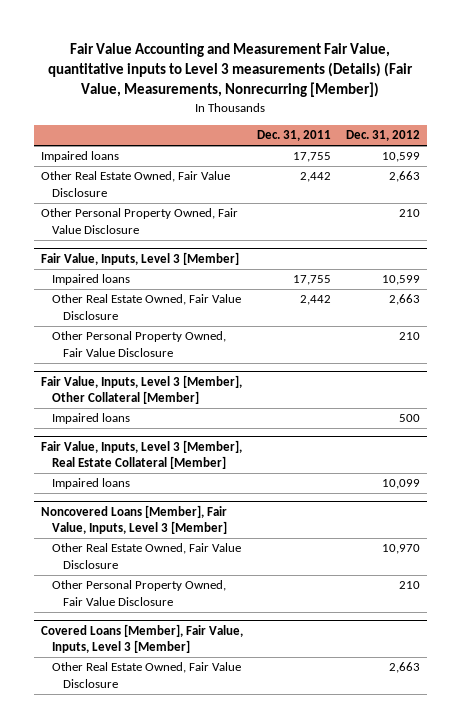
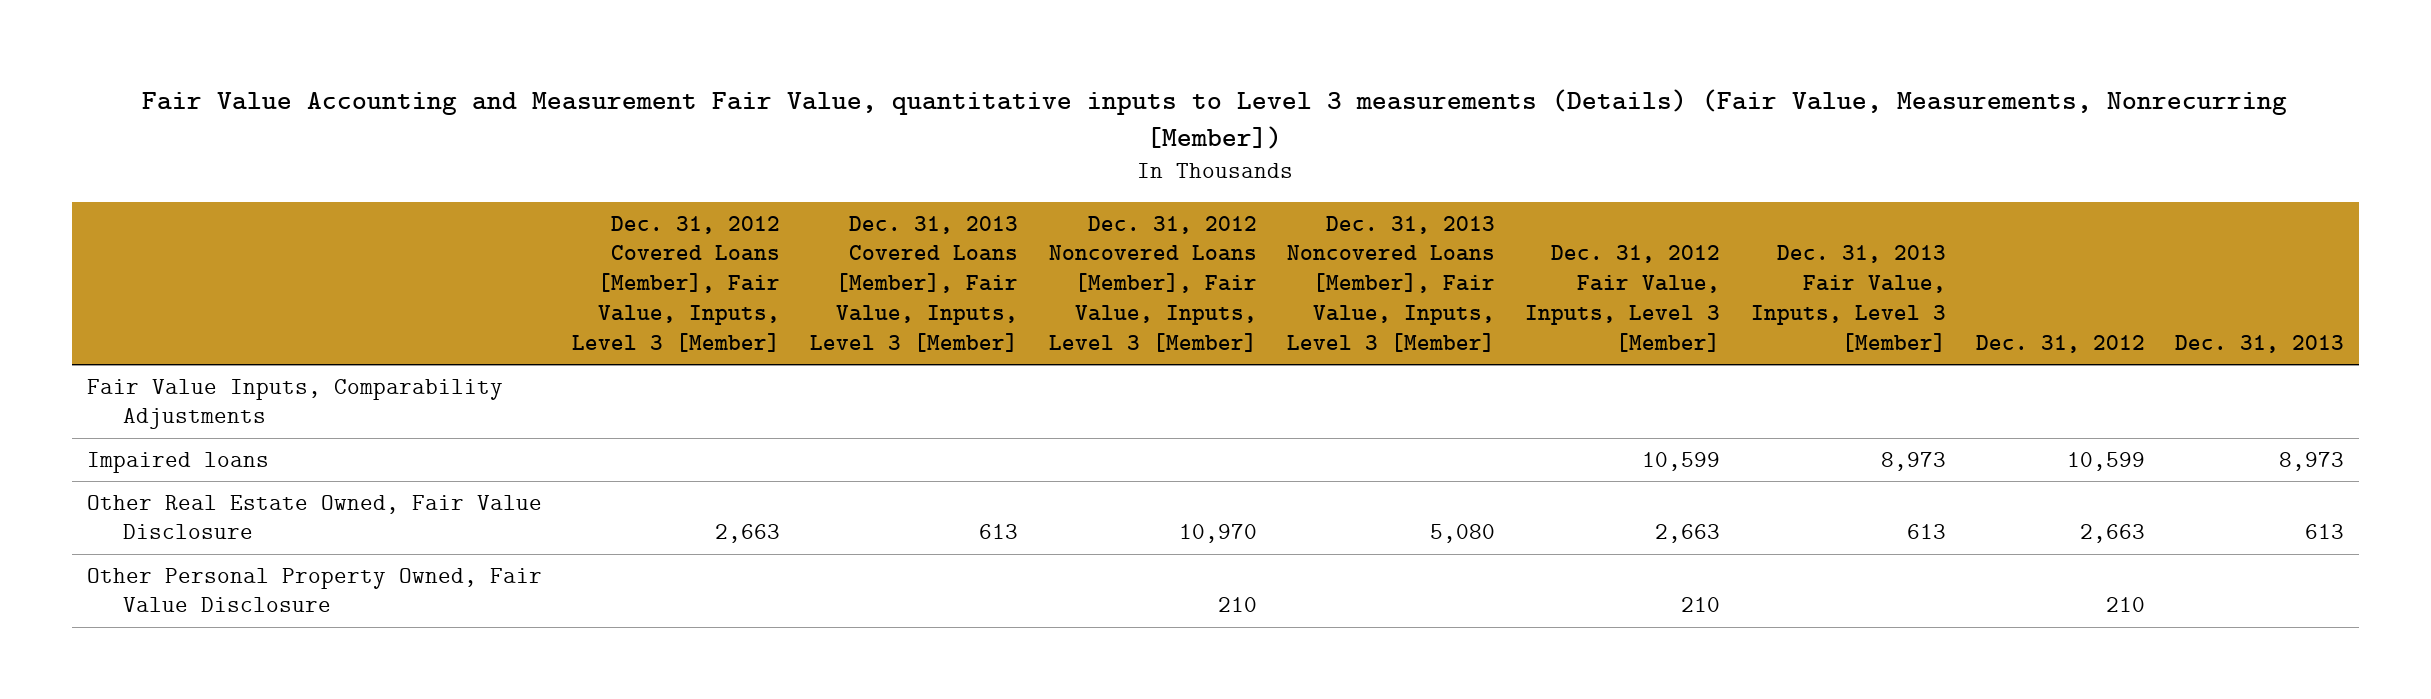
[257,130,332,142] Dec. 31, 2011 -> none
none -> [572,215,781,352] Dec. 31, 2012 Covered Loans [Member], Fair Value, Inputs, Level 3 [Member]
none -> [810,215,1019,352] Dec. 31, 2013 Covered Loans [Member], Fair Value, Inputs, Level 3 [Member]
none -> [1048,215,1257,352] Dec. 31, 2012 Noncovered Loans [Member], Fair Value, Inputs, Level 3 [Member]
none -> [1286,215,1495,352] Dec. 31, 2013 Noncovered Loans [Member], Fair Value, Inputs, Level 3 [Member]
none -> [1525,245,1721,352] Dec. 31, 2012 Fair Value, Inputs, Level 3 [Member]
none -> [1750,245,1946,352] Dec. 31, 2013 Fair Value, Inputs, Level 3 [Member]
none -> [2175,334,2345,353] Dec. 31, 2013
[41,151,120,163] Impaired loans -> none
[41,171,231,197] Other Real Estate Owned, Fair Value Disclosure -> none
[41,208,239,234] Other Personal Property Owned, Fair Value Disclosure -> none
[41,251,240,265] Fair Value, Inputs, Level 3 [Member] -> none
none -> [86,378,503,430] Fair Value Inputs, Comparability Adjustments
[41,374,243,404] Fair Value, Inputs, Level 3 [Member], Other Collateral [Member] -> none
[52,413,131,425] Impaired loans -> none
[41,439,243,469] Fair Value, Inputs, Level 3 [Member], Real Estate Collateral [Member] -> none
[52,478,131,490] Impaired loans -> none
[41,504,228,534] Noncovered Loans [Member], Fair Value, Inputs, Level 3 [Member] -> none
[52,543,242,569] Other Real Estate Owned, Fair Value Disclosure -> none
[52,580,227,606] Other Personal Property Owned, Fair Value Disclosure -> none
[41,623,244,653] Covered Loans [Member], Fair Value, Inputs, Level 3 [Member] -> none
[52,662,242,688] Other Real Estate Owned, Fair Value Disclosure -> none

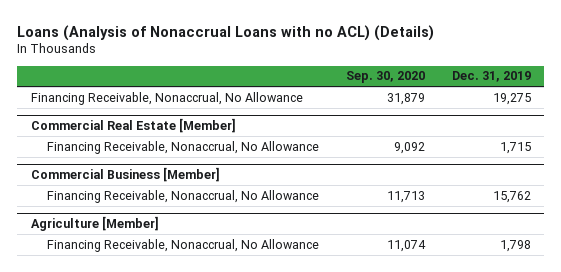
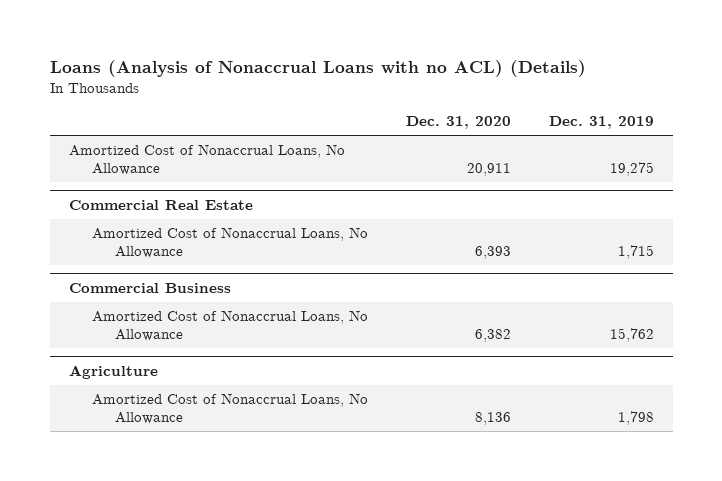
[345,71,425,84] Sep. 30, 2020 -> none
none -> [405,116,511,130] Dec. 31, 2020
[30,91,303,105] Financing Receivable, Nonaccrual, No Allowance -> [68,144,345,175] Amortized Cost of Nonaccrual Loans, No Allowance
[30,118,236,134] Commercial Real Estate [Member] -> [68,199,253,210] Commercial Real Estate
[47,140,320,154] Financing Receivable, Nonaccrual, No Allowance -> [92,227,369,258] Amortized Cost of Nonaccrual Loans, No Allowance
[30,167,220,183] Commercial Business [Member] -> [68,282,231,293] Commercial Business
[47,189,320,203] Financing Receivable, Nonaccrual, No Allowance -> [92,310,369,341] Amortized Cost of Nonaccrual Loans, No Allowance
[30,216,159,232] Agriculture [Member] -> [68,364,158,379] Agriculture
[47,238,320,252] Financing Receivable, Nonaccrual, No Allowance -> [92,393,369,424] Amortized Cost of Nonaccrual Loans, No Allowance

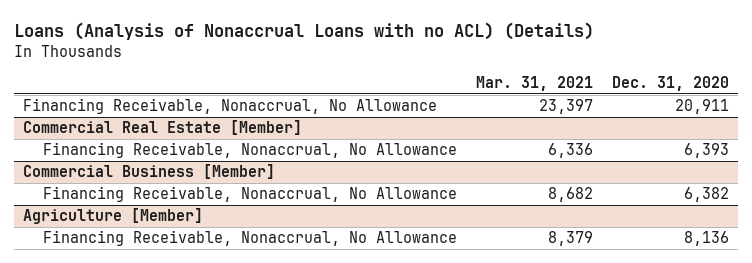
[548,116,654,130] Dec. 31, 2019 -> none
none -> [475,76,593,92] Mar. 31, 2021
[68,144,345,175] Amortized Cost of Nonaccrual Loans, No Allowance -> [23,98,438,115] Financing Receivable, Nonaccrual, No Allowance
[68,199,253,210] Commercial Real Estate -> [23,120,303,136] Commercial Real Estate [Member]
[92,227,369,258] Amortized Cost of Nonaccrual Loans, No Allowance -> [42,142,457,159] Financing Receivable, Nonaccrual, No Allowance
[68,282,231,293] Commercial Business -> [23,164,276,180] Commercial Business [Member]
[92,310,369,341] Amortized Cost of Nonaccrual Loans, No Allowance -> [42,186,457,203] Financing Receivable, Nonaccrual, No Allowance
[68,364,158,379] Agriculture -> [23,208,204,225] Agriculture [Member]
[92,393,369,424] Amortized Cost of Nonaccrual Loans, No Allowance -> [42,230,457,247] Financing Receivable, Nonaccrual, No Allowance

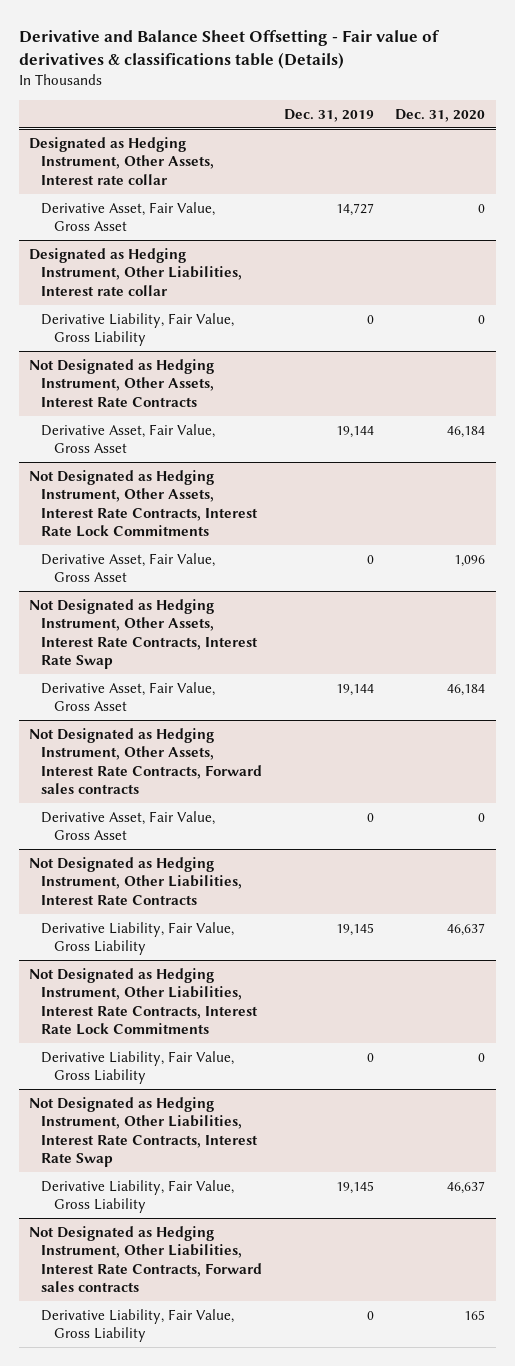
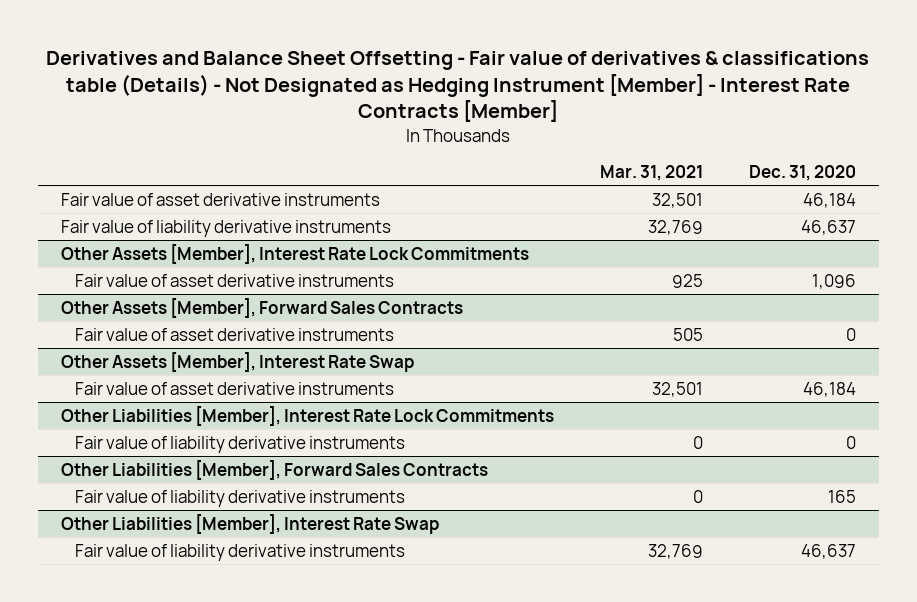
[18,29,440,69] Derivative and Balance Sheet Offsetting - Fair value of derivatives & classifications table (Details) -> [46,50,870,123] Derivatives and Balance Sheet Offsetting - Fair value of derivatives & classifications table (Details) - Not Designated as Hedging Instrument [Member] - Interest Rate Contracts [Member]
[283,108,374,122] Dec. 31, 2019 -> none
none -> [599,165,703,182] Mar. 31, 2021
[29,136,215,185] Designated as Hedging Instrument, Other Assets, Interest rate collar -> none
[29,247,243,296] Designated as Hedging Instrument, Other Liabilities, Interest rate collar -> none
[29,358,215,407] Not Designated as Hedging Instrument, Other Assets, Interest Rate Contracts -> none
[29,469,259,537] Not Designated as Hedging Instrument, Other Assets, Interest Rate Contracts, Interest Rate Lock Commitments -> none
[29,598,259,669] Not Designated as Hedging Instrument, Other Assets, Interest Rate Contracts, Interest Rate Swap -> none
[29,727,263,794] Not Designated as Hedging Instrument, Other Assets, Interest Rate Contracts, Forward sales contracts -> none
[41,810,216,841] Derivative Asset, Fair Value, Gross Asset -> none
[29,856,243,905] Not Designated as Hedging Instrument, Other Liabilities, Interest Rate Contracts -> none
[29,967,259,1035] Not Designated as Hedging Instrument, Other Liabilities, Interest Rate Contracts, Interest Rate Lock Commitments -> none
[29,1096,259,1167] Not Designated as Hedging Instrument, Other Liabilities, Interest Rate Contracts, Interest Rate Swap -> none
[29,1225,263,1292] Not Designated as Hedging Instrument, Other Liabilities, Interest Rate Contracts, Forward sales contracts -> none
[41,1308,235,1343] Derivative Liability, Fair Value, Gross Liability -> none
[41,201,216,232] Derivative Asset, Fair Value, Gross Asset -> [61,192,381,206] Fair value of asset derivative instruments
[478,203,486,213] 0 -> [802,192,856,208] 46,184
[41,312,235,347] Derivative Liability, Fair Value, Gross Liability -> [61,219,392,237] Fair value of liability derivative instruments
[478,314,486,324] 0 -> [800,219,856,235] 46,637
none -> [61,243,530,264] Other Assets [Member], Interest Rate Lock Commitments
[41,423,216,454] Derivative Asset, Fair Value, Gross Asset -> [75,273,395,287] Fair value of asset derivative instruments
[447,425,486,438] 46,184 -> [811,273,856,289] 1,096
none -> [61,297,464,318] Other Assets [Member], Forward Sales Contracts
[41,552,216,583] Derivative Asset, Fair Value, Gross Asset -> [75,327,395,341] Fair value of asset derivative instruments
[454,554,486,567] 1,096 -> [845,327,856,341] 0
none -> [61,351,415,372] Other Assets [Member], Interest Rate Swap
[41,681,216,712] Derivative Asset, Fair Value, Gross Asset -> [75,381,395,395] Fair value of asset derivative instruments
none -> [61,405,555,426] Other Liabilities [Member], Interest Rate Lock Commitments
[41,921,235,956] Derivative Liability, Fair Value, Gross Liability -> [75,435,406,453] Fair value of liability derivative instruments
[447,922,486,936] 46,637 -> [845,435,856,449] 0
none -> [61,459,489,480] Other Liabilities [Member], Forward Sales Contracts
[41,1050,235,1085] Derivative Liability, Fair Value, Gross Liability -> [75,489,406,507] Fair value of liability derivative instruments
[478,1052,486,1062] 0 -> [827,489,856,503] 165
none -> [61,513,440,534] Other Liabilities [Member], Interest Rate Swap
[41,1179,235,1214] Derivative Liability, Fair Value, Gross Liability -> [75,543,406,561] Fair value of liability derivative instruments

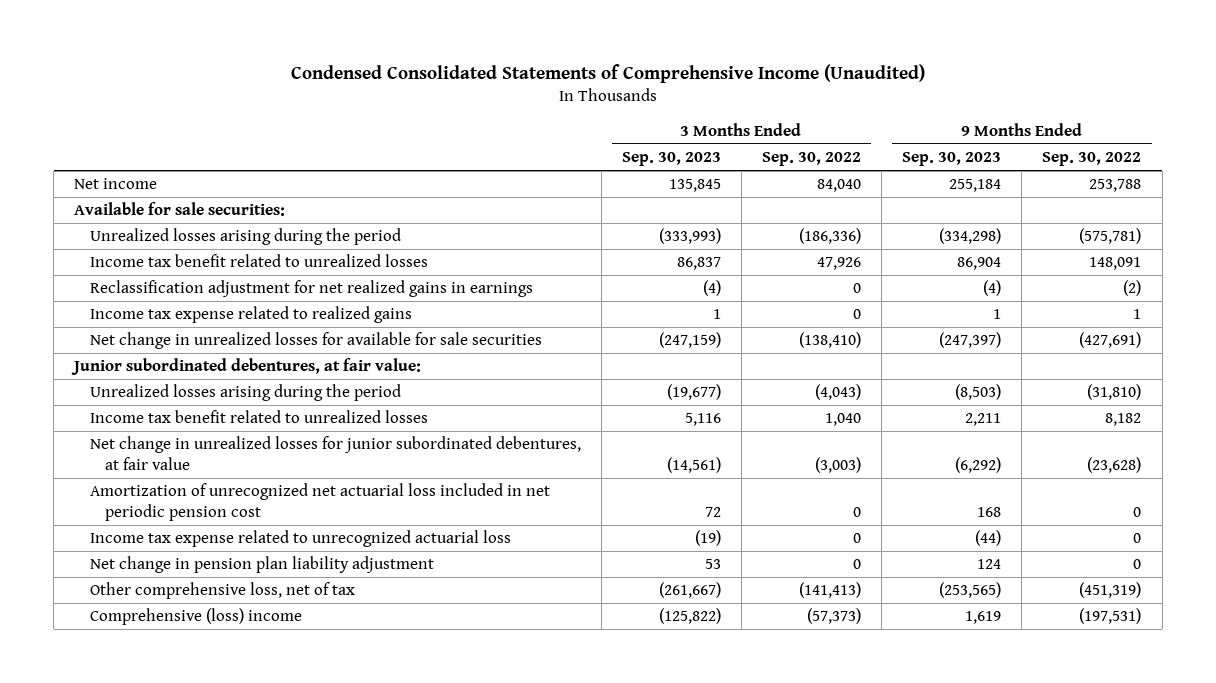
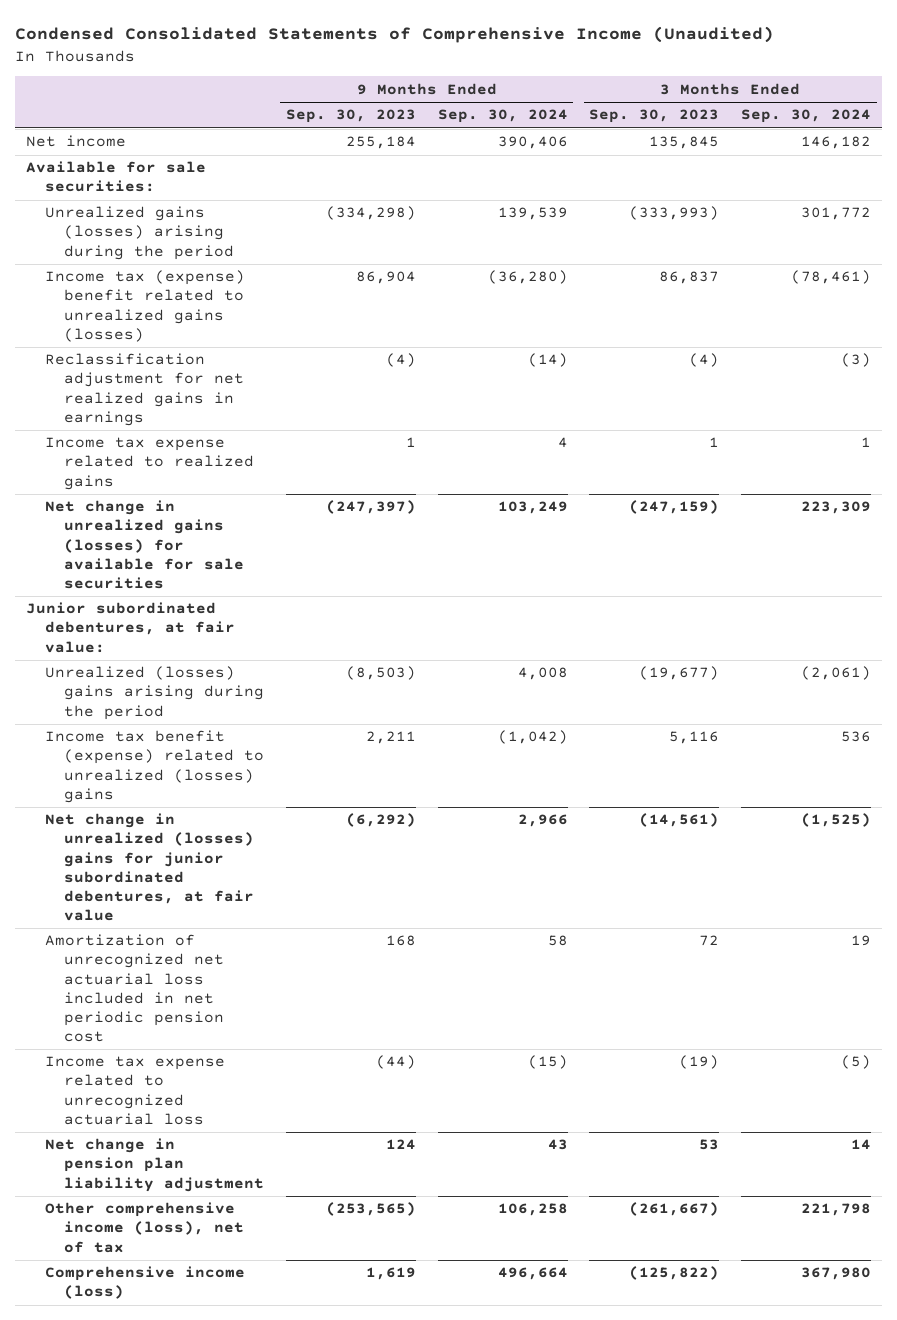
[762,152,862,167] Sep. 30, 2022 -> none
[1042,152,1142,167] Sep. 30, 2022 -> none
none -> [437,109,568,124] Sep. 30, 2024
none -> [741,109,872,124] Sep. 30, 2024
[89,228,401,246] Unrealized losses arising during the period -> [44,206,234,260] Unrealized gains (losses) arising during the period
[89,254,428,268] Income tax benefit related to unrealized losses -> [44,270,245,342] Income tax (expense) benefit related to unrealized gains (losses)
[89,332,542,350] Net change in unrealized losses for available for sale securities -> [44,500,244,589] Net change in unrealized gains (losses) for available for sale securities
[89,384,401,402] Unrealized losses arising during the period -> [44,666,264,720] Unrealized (losses) gains arising during the period
[89,410,428,424] Income tax benefit related to unrealized losses -> [44,730,264,803] Income tax benefit (expense) related to unrealized (losses) gains
[89,436,581,470] Net change in unrealized losses for junior subordinated debentures, at fair value -> [44,813,254,921] Net change in unrealized (losses) gains for junior subordinated debentures, at fair value
[89,582,355,600] Other comprehensive loss, net of tax -> [44,1202,244,1253] Other comprehensive income (loss), net of tax
[89,608,302,626] Comprehensive (loss) income -> [44,1266,245,1300] Comprehensive income (loss)

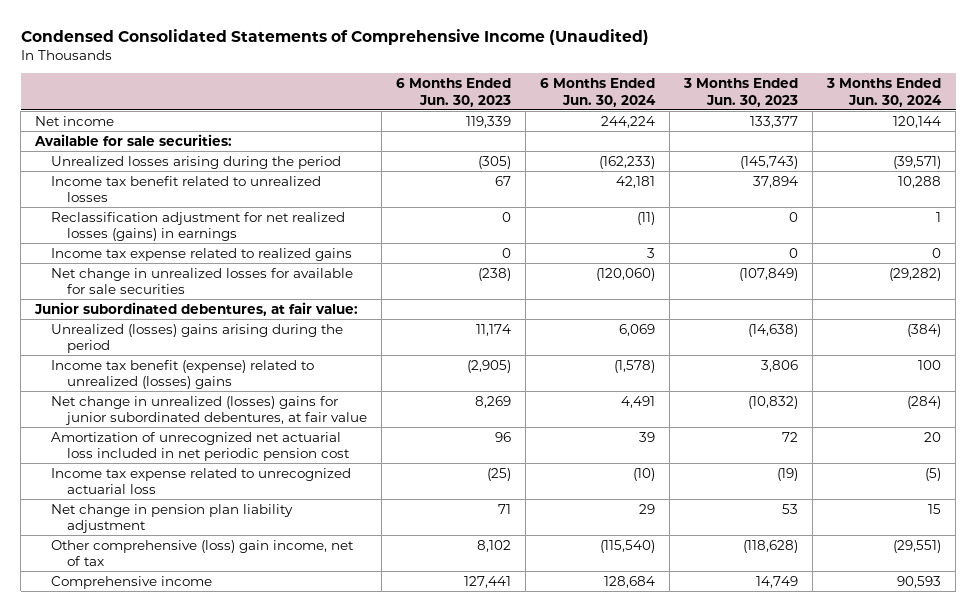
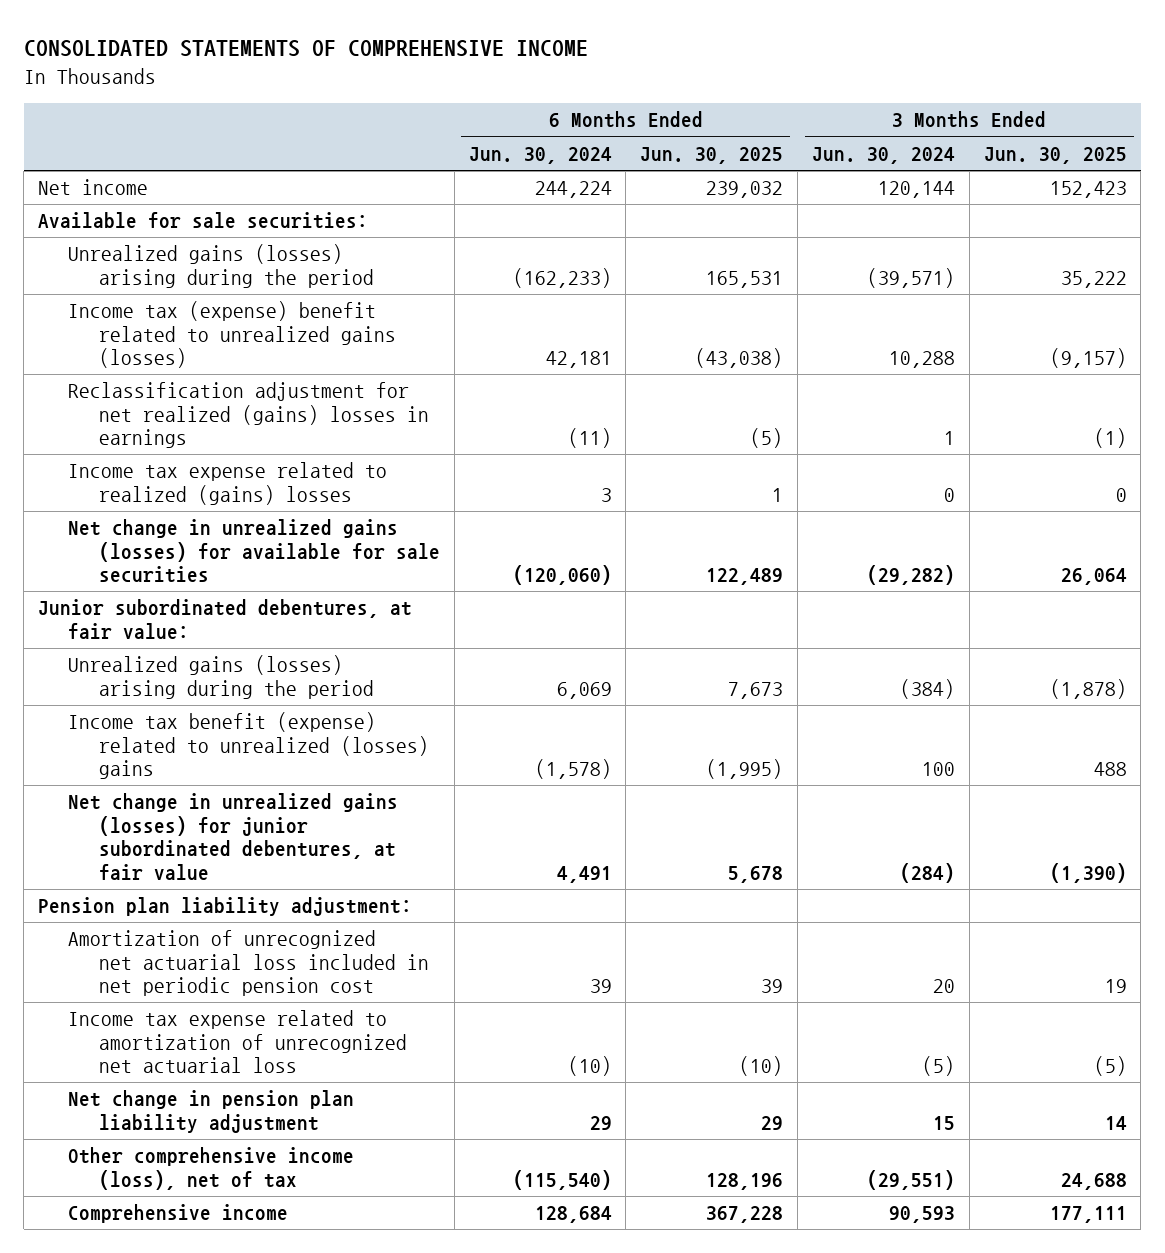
[20,28,649,45] Condensed Consolidated Statements of Comprehensive Income (Unaudited) -> [23,40,588,58] CONSOLIDATED STATEMENTS OF COMPREHENSIVE INCOME
[396,78,512,107] 6 Months Ended Jun. 30, 2023 -> none
[683,78,799,107] 3 Months Ended Jun. 30, 2023 -> none
none -> [640,146,784,164] Jun. 30, 2025
none -> [983,146,1127,164] Jun. 30, 2025
[51,155,342,169] Unrealized losses arising during the period -> [68,244,374,288] Unrealized gains (losses) arising during the period
[51,175,322,203] Income tax benefit related to unrealized losses -> [68,301,396,369] Income tax (expense) benefit related to unrealized gains (losses)
[51,211,346,242] Reclassification adjustment for net realized losses (gains) in earnings -> [68,382,429,449] Reclassification adjustment for net realized (gains) losses in earnings
[51,247,353,261] Income tax expense related to realized gains -> [68,462,388,505] Income tax expense related to realized (gains) losses
[51,267,354,295] Net change in unrealized losses for available for sale securities -> [68,519,440,584] Net change in unrealized gains (losses) for available for sale securities
[51,323,344,354] Unrealized (losses) gains arising during the period -> [68,655,374,699] Unrealized gains (losses) arising during the period
[51,395,368,426] Net change in unrealized (losses) gains for junior subordinated debentures, at fair value -> [68,793,399,880] Net change in unrealized gains (losses) for junior subordinated debentures, at fair value
none -> [38,897,413,917] Pension plan liability adjustment:
[51,467,352,495] Income tax expense related to unrecognized actuarial loss -> [68,1010,407,1074] Income tax expense related to amortization of unrecognized net actuarial loss
[51,539,355,567] Other comprehensive (loss) gain income, net of tax -> [68,1147,355,1190] Other comprehensive income (loss), net of tax

